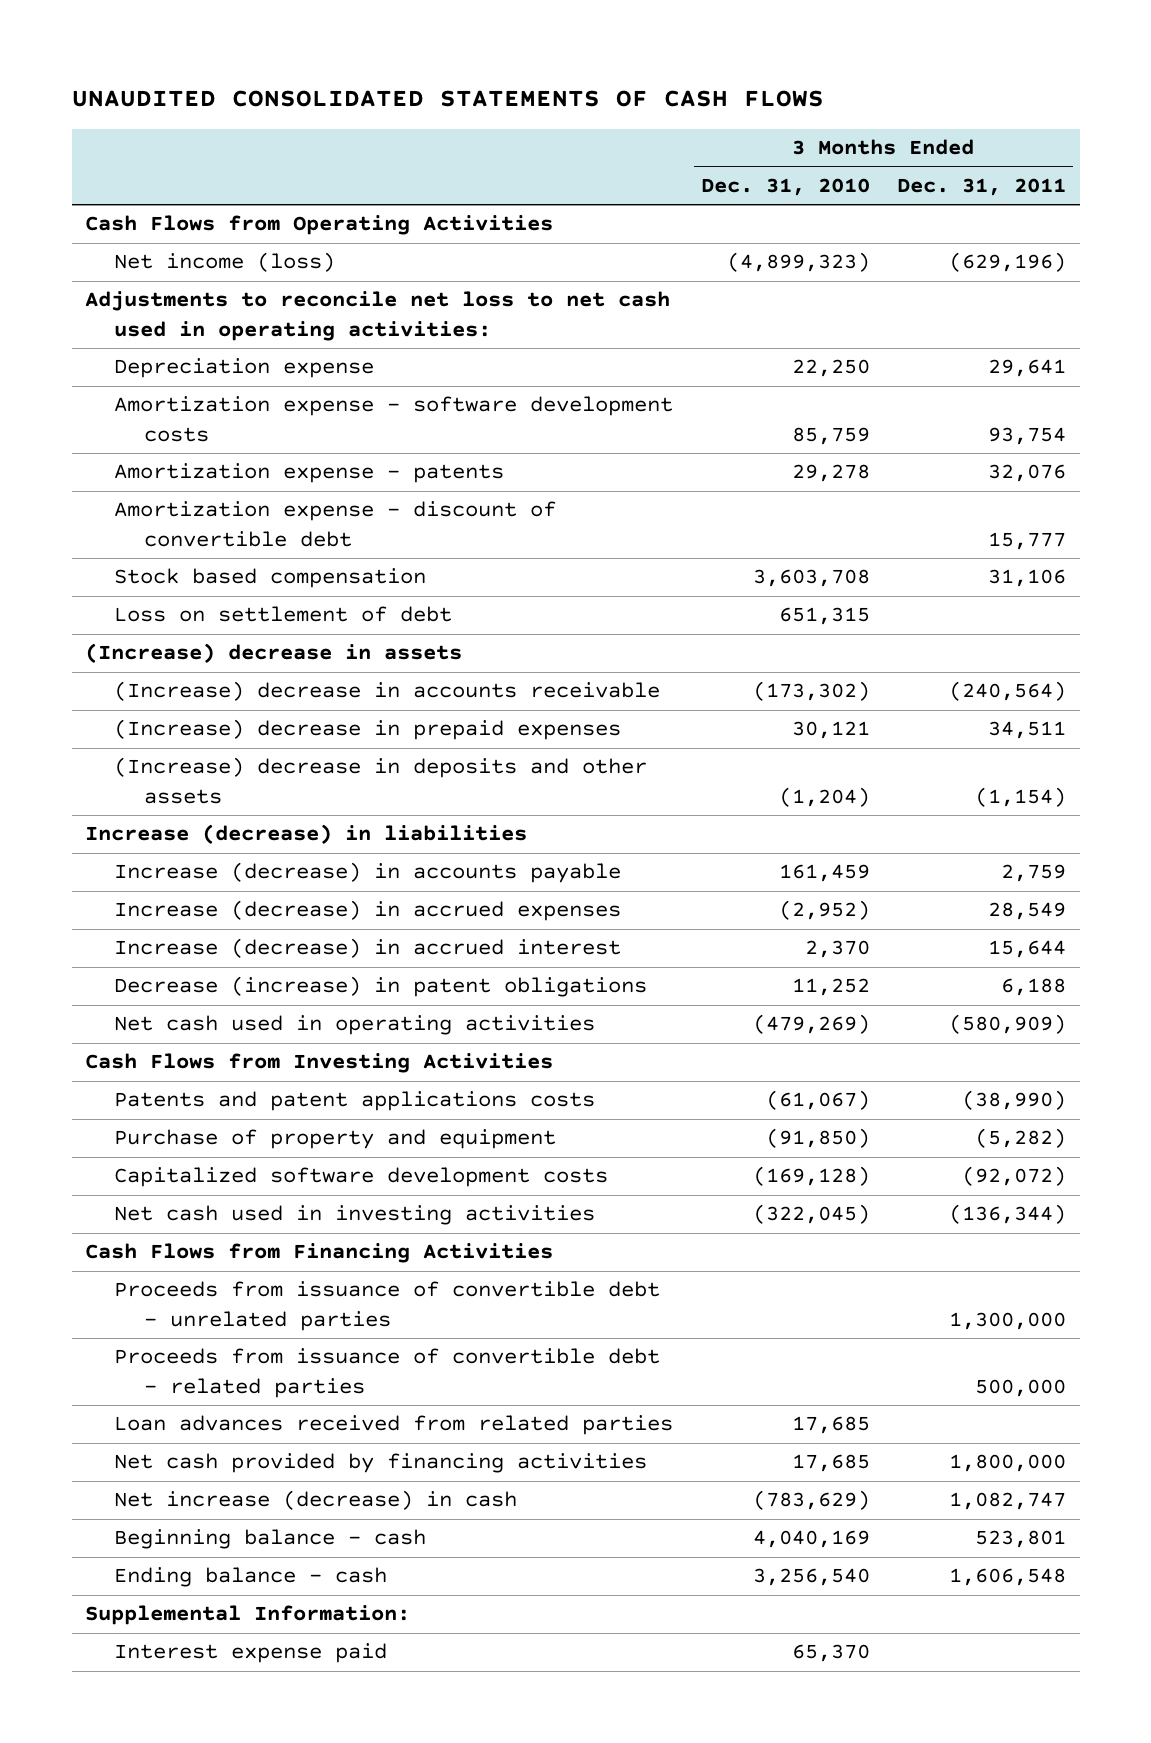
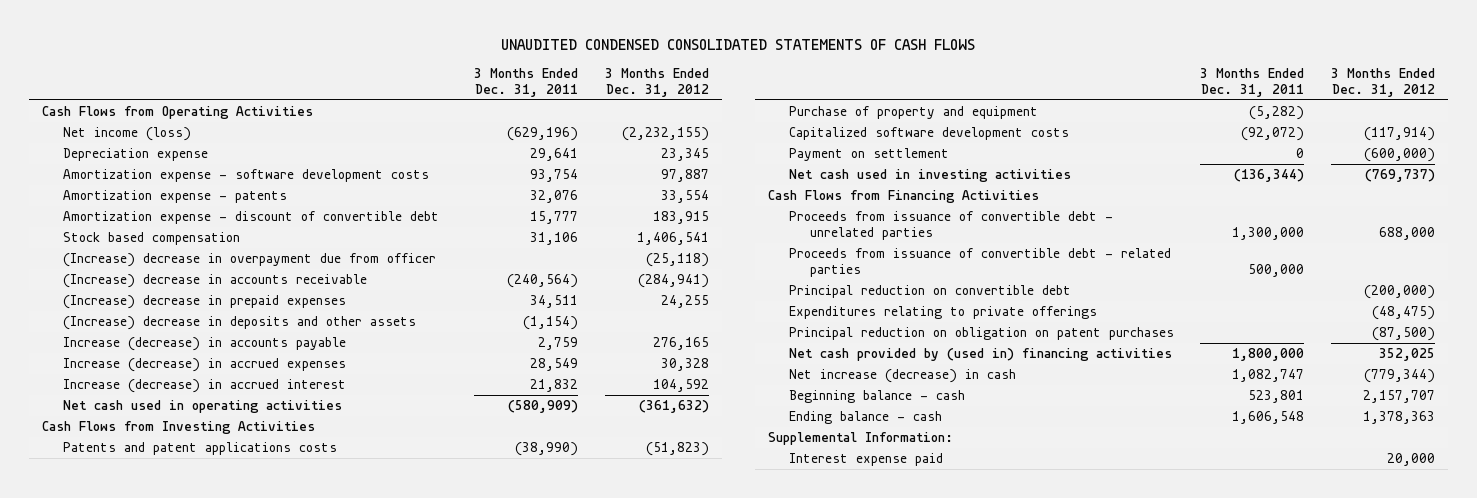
[71,90,824,108] UNAUDITED CONSOLIDATED STATEMENTS OF CASH FLOWS -> [501,38,976,50] UNAUDITED CONDENSED CONSOLIDATED STATEMENTS OF CASH FLOWS
[700,177,870,196] Dec. 31, 2010 -> none
none -> [604,67,709,97] 3 Months Ended Dec. 31, 2012
[85,291,671,341] Adjustments to reconcile net loss to net cash used in operating activities: -> none
[114,606,453,623] Loss on settlement of debt -> none
[85,643,463,664] (Increase) decrease in assets -> none
none -> [63,252,437,267] (Increase) decrease in overpayment due from officer
[85,824,528,845] Increase (decrease) in liabilities -> none
[114,976,648,998] Decrease (increase) in patent obligations -> none
[987,940,1066,959] 15,644 -> [530,378,579,392] 21,832
none -> [789,147,950,161] Payment on settlement
[114,1415,674,1436] Loan advances received from related parties -> none
none -> [789,284,1072,298] Principal reduction on convertible debt
none -> [789,305,1098,319] Expenditures relating to private offerings
none -> [789,326,1175,340] Principal reduction on obligation on patent purchases
[114,1453,648,1474] Net cash provided by financing activities -> [789,347,1173,361] Net cash provided by (used in) financing activities

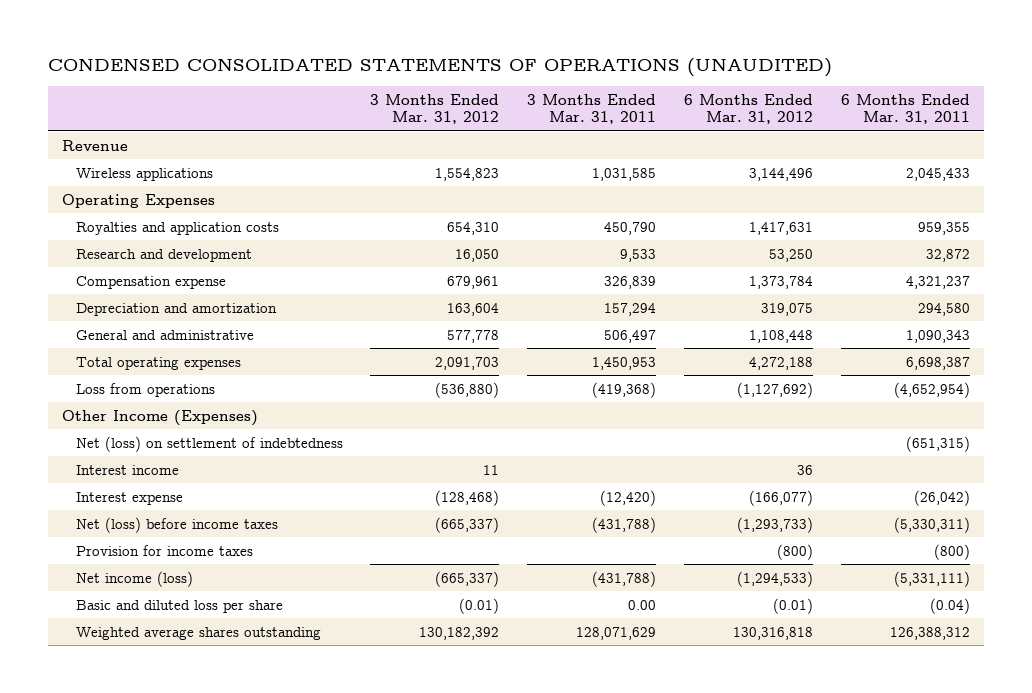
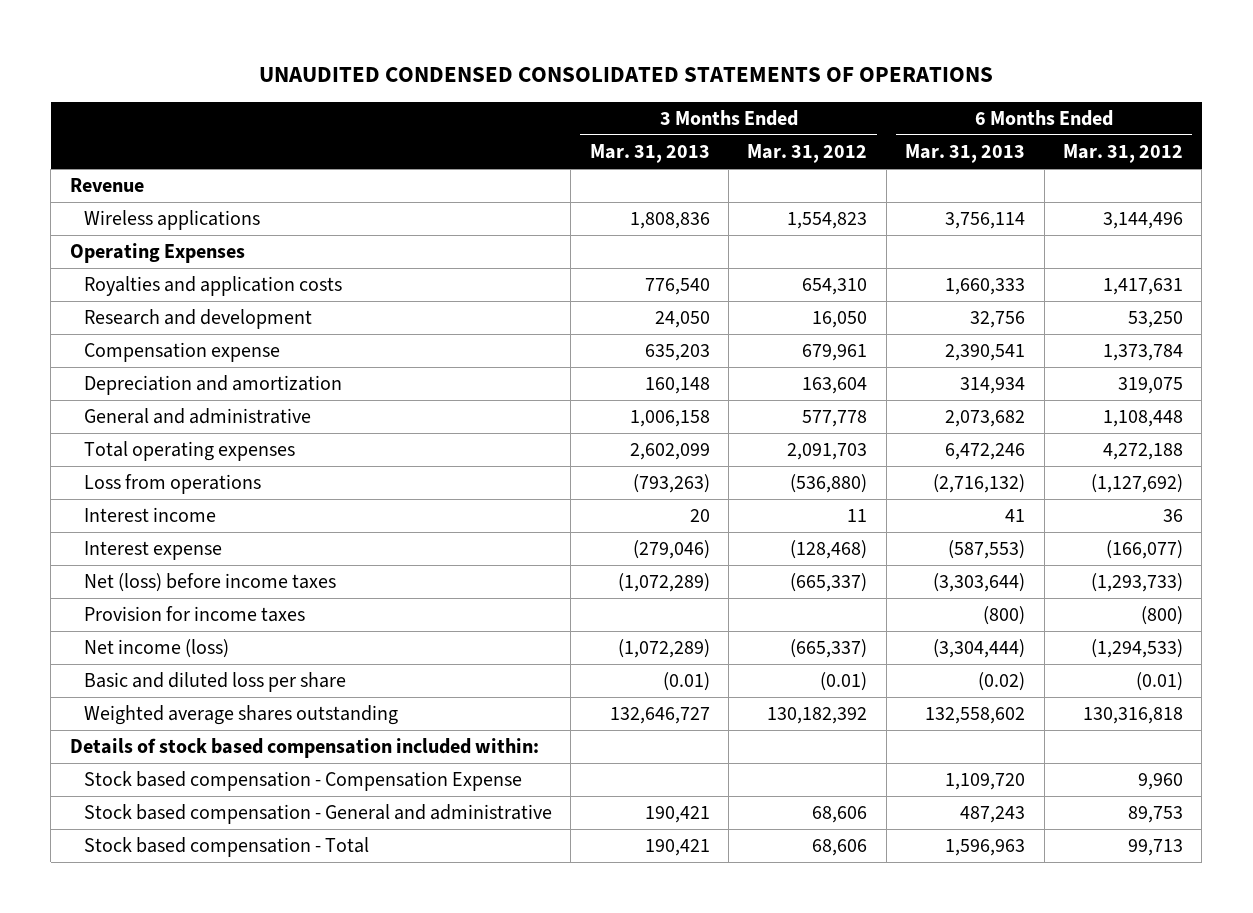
[47,58,832,78] CONDENSED CONSOLIDATED STATEMENTS OF OPERATIONS (UNAUDITED) -> [259,66,994,82] UNAUDITED CONDENSED CONSOLIDATED STATEMENTS OF OPERATIONS
[527,94,657,125] 3 Months Ended Mar. 31, 2011 -> none
[840,94,970,125] 6 Months Ended Mar. 31, 2011 -> none
none -> [589,144,710,164] Mar. 31, 2013
none -> [905,144,1026,164] Mar. 31, 2013
[61,409,258,426] Other Income (Expenses) -> none
[75,435,343,452] Net (loss) on settlement of indebtedness -> none
none -> [69,738,539,759] Details of stock based compensation included within:
none -> [83,771,522,792] Stock based compensation - Compensation Expense
none -> [83,804,552,825] Stock based compensation - General and administrative
none -> [83,837,369,858] Stock based compensation - Total

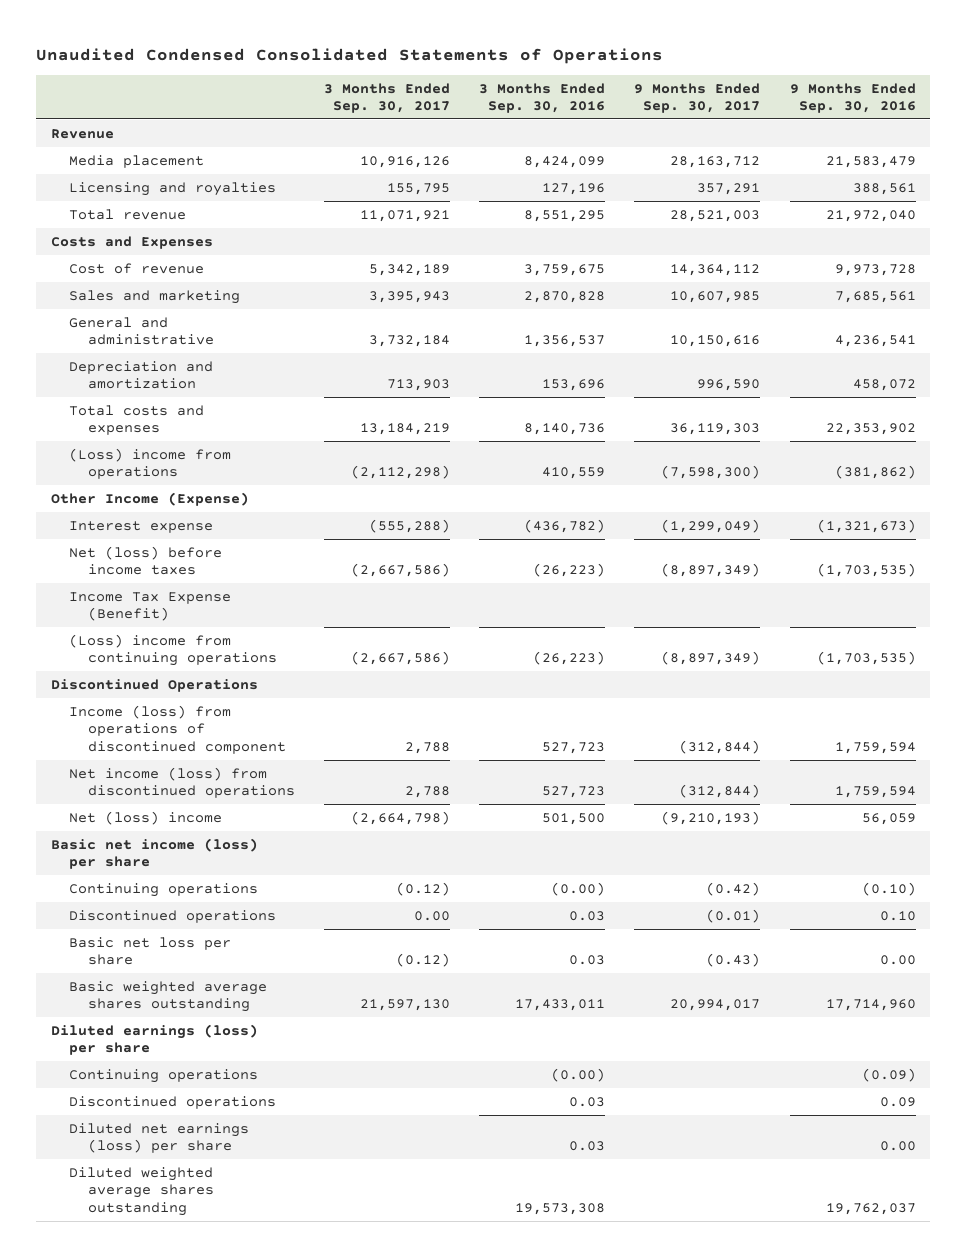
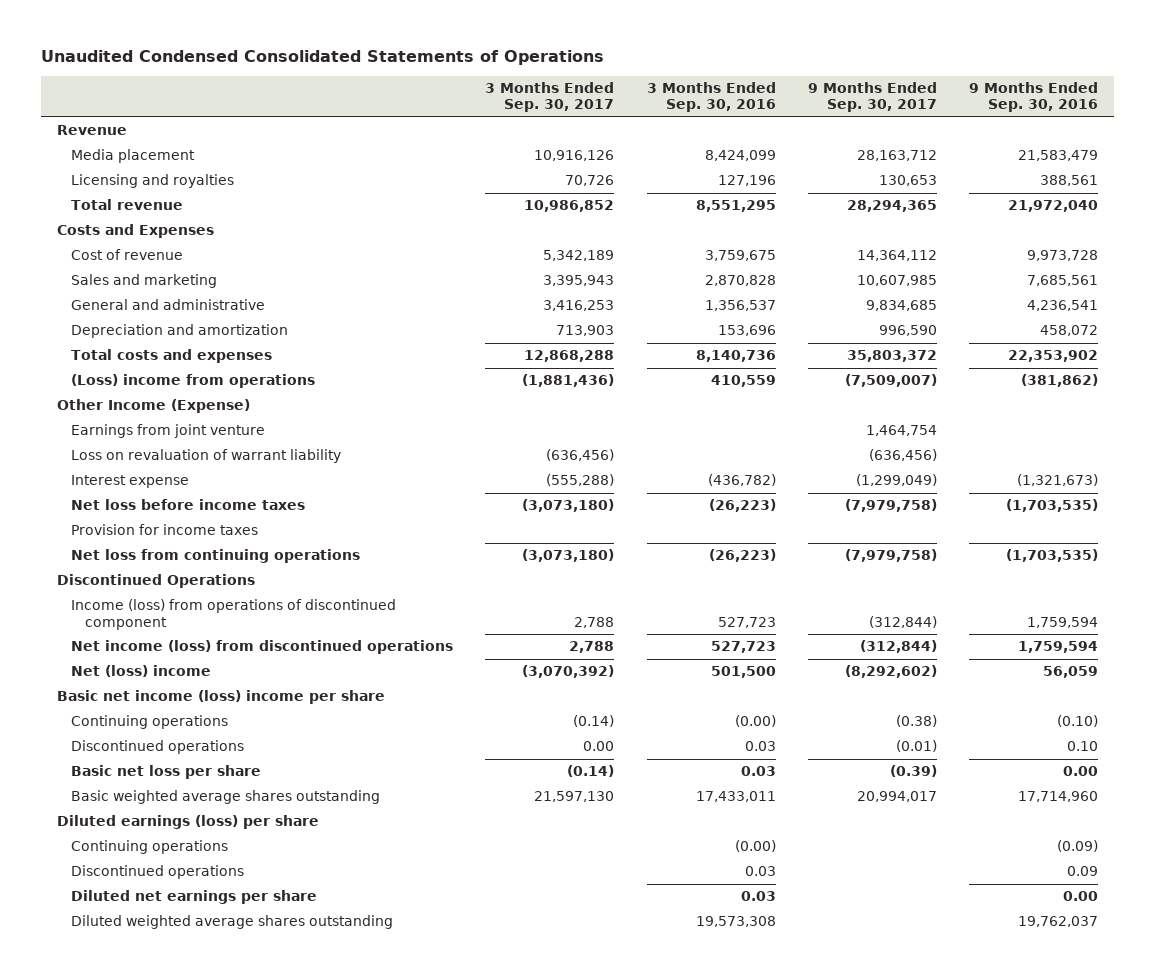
[386,182,450,195] 155,795 -> [565,175,615,187] 70,726
[697,182,761,195] 357,291 -> [878,175,937,187] 130,653
[359,209,450,222] 11,071,921 -> [524,200,615,213] 10,986,852
[670,209,761,222] 28,521,003 -> [846,200,937,213] 28,294,365
[368,335,450,348] 3,732,184 -> [543,300,615,312] 3,416,253
[670,335,761,348] 10,150,616 -> [865,300,937,312] 9,834,685
[359,423,450,436] 13,184,219 -> [524,350,615,363] 12,868,288
[670,423,761,436] 36,119,303 -> [846,350,937,363] 35,803,372
[350,465,450,480] (2,112,298) -> [522,374,615,388] (1,881,436)
[661,465,761,480] (7,598,300) -> [844,374,937,388] (7,509,007)
none -> [70,424,265,439] Earnings from joint venture
none -> [70,449,341,464] Loss on revaluation of warrant liability
[69,545,223,576] Net (loss) before income taxes -> [70,499,305,511] Net loss before income taxes
[350,563,450,578] (2,667,586) -> [522,499,615,513] (3,073,180)
[661,563,761,578] (8,897,349) -> [844,499,937,513] (7,979,758)
[69,591,232,622] Income Tax Expense (Benefit) -> [70,524,258,536] Provision for income taxes
[69,633,277,667] (Loss) income from continuing operations -> [70,549,360,564] Net loss from continuing operations
[350,651,450,666] (2,667,586) -> [522,549,615,563] (3,073,180)
[661,651,761,666] (8,897,349) -> [844,549,937,563] (7,979,758)
[350,810,450,825] (2,664,798) -> [522,665,615,679] (3,070,392)
[661,810,761,825] (9,210,193) -> [844,665,937,679] (8,292,602)
[50,837,258,870] Basic net income (loss) per share -> [57,690,386,705] Basic net income (loss) income per share
[395,881,450,896] (0.12) -> [573,715,615,728] (0.14)
[706,881,761,896] (0.42) -> [895,715,937,728] (0.38)
[395,953,450,968] (0.12) -> [567,765,615,778] (0.14)
[706,953,761,968] (0.43) -> [889,765,937,778] (0.39)
[69,1122,250,1154] Diluted net earnings (loss) per share -> [70,890,317,905] Diluted net earnings per share

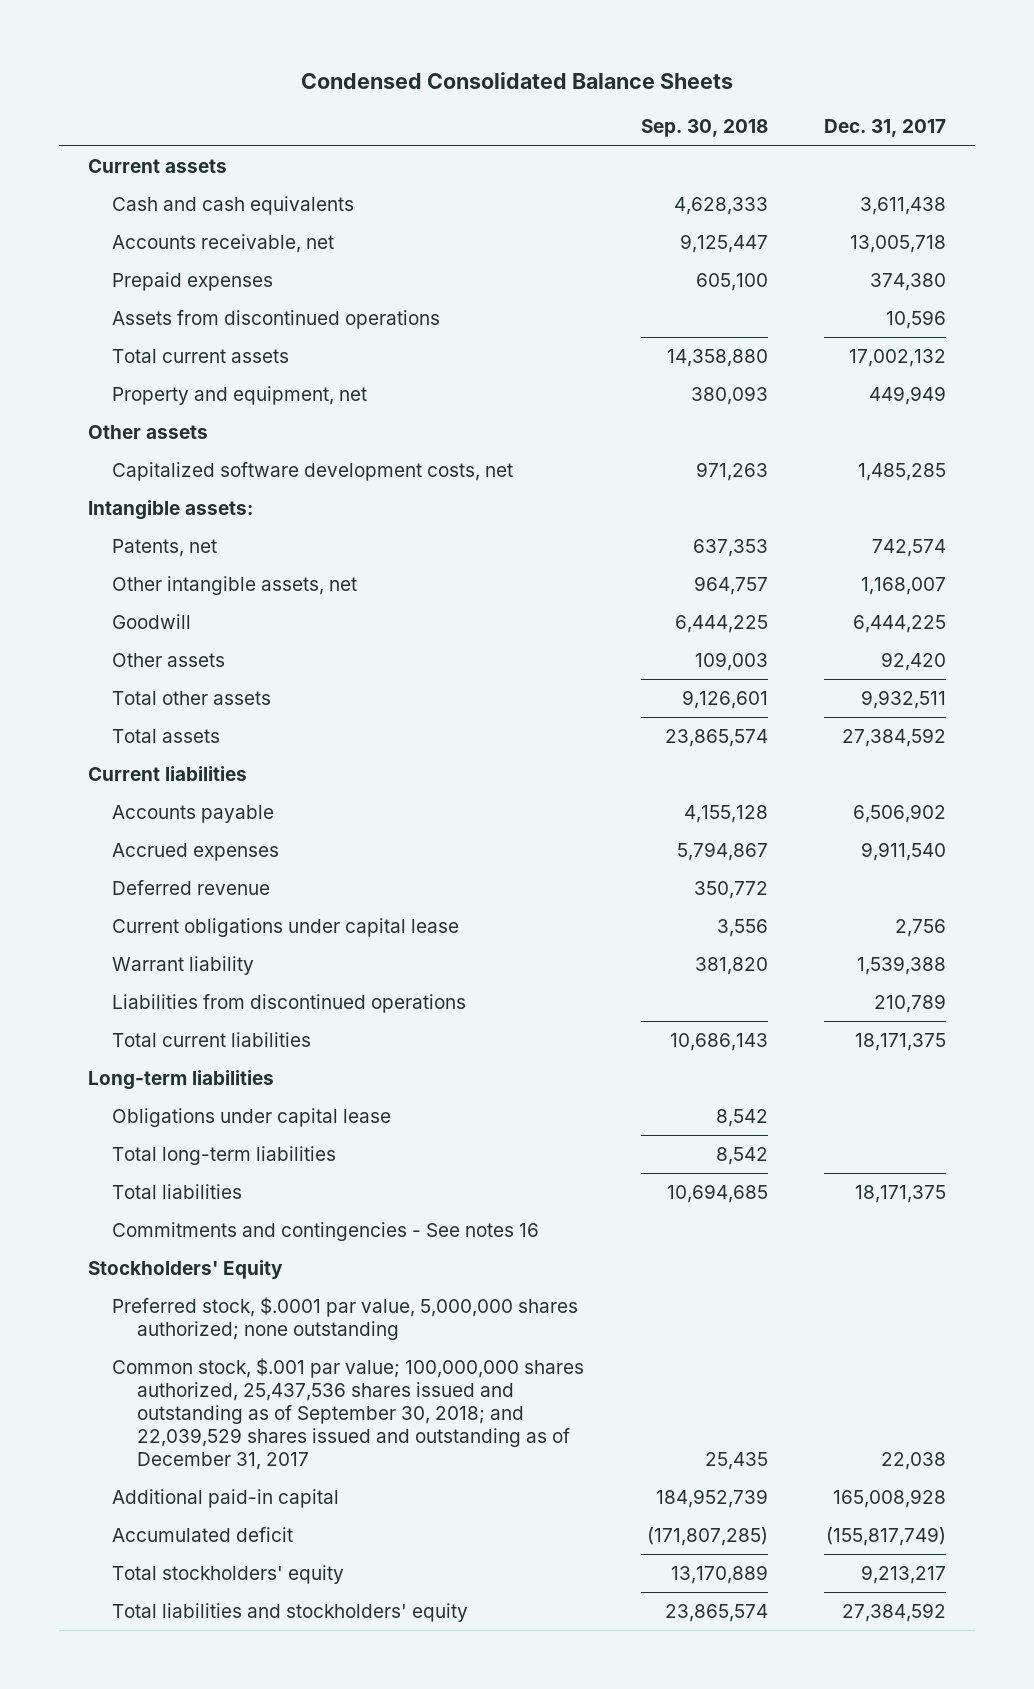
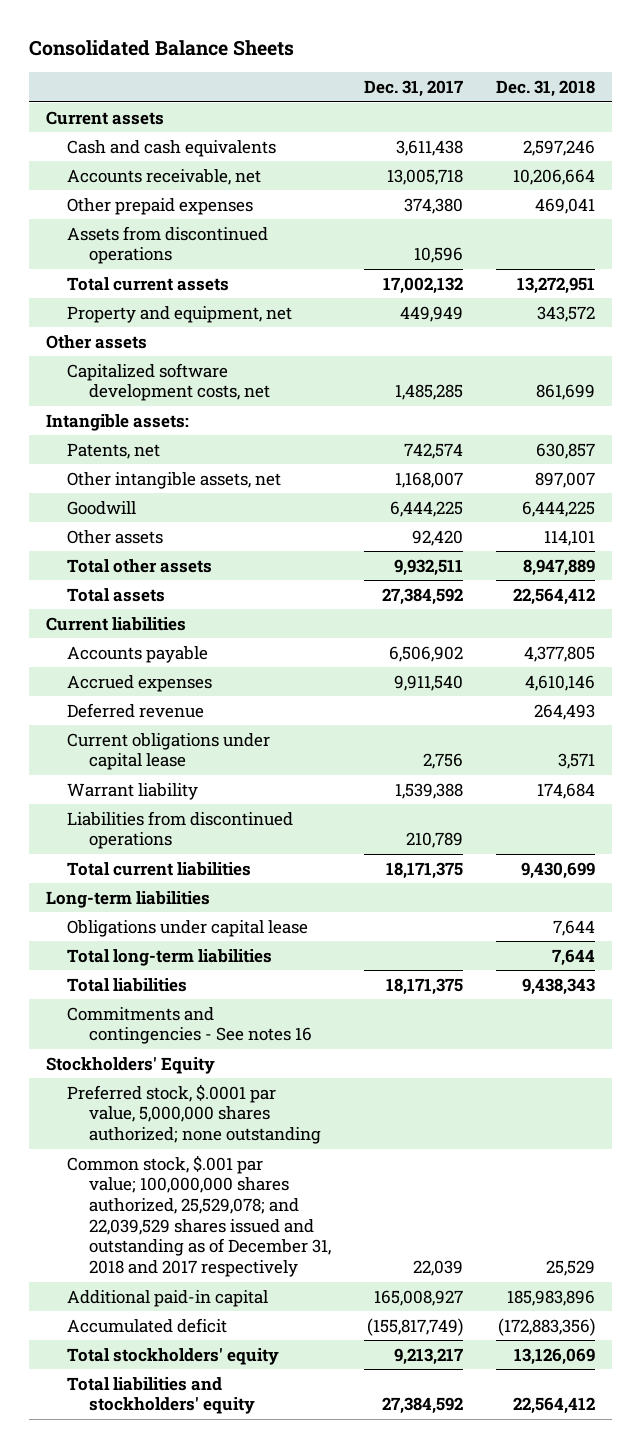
[300,71,733,89] Condensed Consolidated Balance Sheets -> [29,40,295,57] Consolidated Balance Sheets
[640,119,768,138] Sep. 30, 2018 -> none
none -> [496,79,596,97] Dec. 31, 2018
[112,271,274,291] Prepaid expenses -> [67,197,254,215] Other prepaid expenses
[112,1357,585,1471] Common stock, $.001 par value; 100,000,000 shares authorized, 25,437,536 shares issued and outstanding as of September 30, 2018; and 22,039,529 shares issued and outstanding as of December 31, 2017 -> [67,1154,332,1278] Common stock, $.001 par value; 100,000,000 shares authorized, 25,529,078; and 22,039,529 shares issued and outstanding as of December 31, 2018 and 2017 respectively
[881,1452,947,1471] 22,038 -> [413,1260,464,1277] 22,039
[833,1488,947,1508] 165,008,928 -> [374,1289,464,1306] 165,008,927

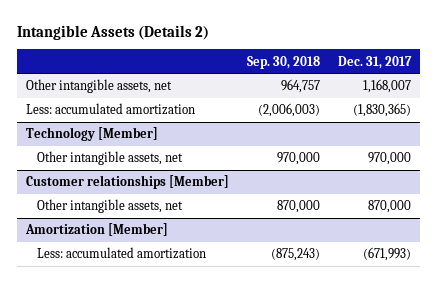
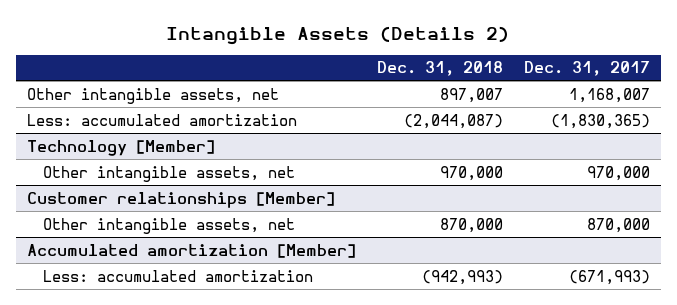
[246,55,320,69] Sep. 30, 2018 -> none
none -> [376,61,503,77] Dec. 31, 2018
[24,223,168,237] Amortization [Member] -> [26,243,356,258] Accumulated amortization [Member]

